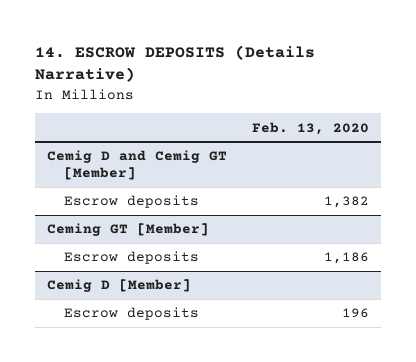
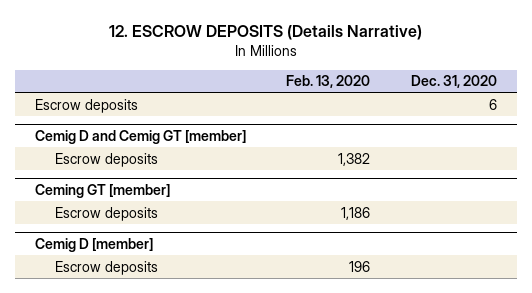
[34,44,315,83] 14. ESCROW DEPOSITS (Details Narrative) -> [108,24,422,40] 12. ESCROW DEPOSITS (Details Narrative)
none -> [410,75,497,89] Dec. 31, 2020
none -> [35,98,139,113] Escrow deposits
[46,150,227,180] Cemig D and Cemig GT [Member] -> [35,129,247,144] Cemig D and Cemig GT [member]
[46,223,209,237] Ceming GT [Member] -> [35,183,171,198] Ceming GT [member]
[46,279,191,293] Cemig D [Member] -> [35,237,154,252] Cemig D [member]

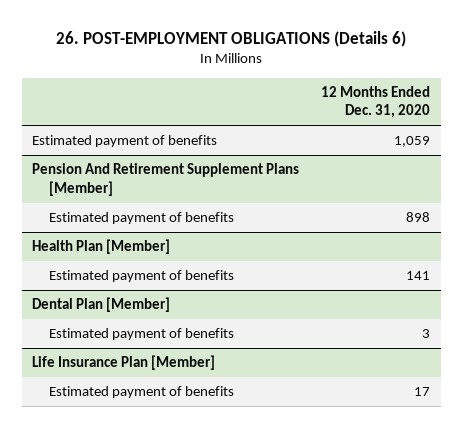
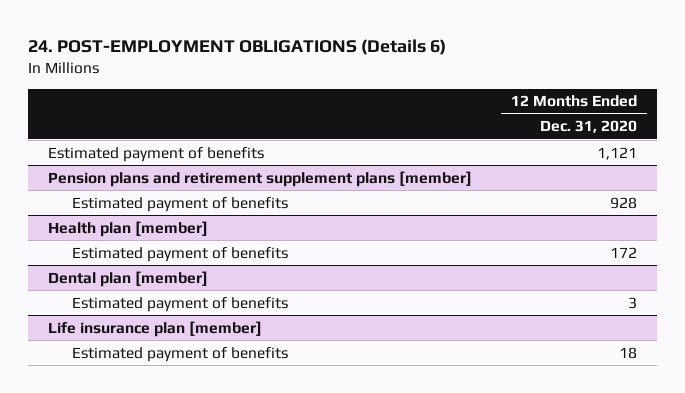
[56,30,407,47] 26. POST-EMPLOYMENT OBLIGATIONS (Details 6) -> [28,39,447,56] 24. POST-EMPLOYMENT OBLIGATIONS (Details 6)
[393,136,430,148] 1,059 -> [596,146,637,160] 1,121
[32,163,300,196] Pension And Retirement Supplement Plans [Member] -> [47,170,472,187] Pension plans and retirement supplement plans [member]
[405,212,430,223] 898 -> [609,196,637,209] 928
[32,239,171,255] Health Plan [Member] -> [47,220,208,237] Health plan [member]
[405,271,430,281] 141 -> [609,246,637,258] 172
[32,297,171,313] Dental Plan [Member] -> [47,270,208,287] Dental plan [member]
[32,355,216,371] Life Insurance Plan [Member] -> [47,320,262,337] Life insurance plan [member]
[413,387,430,397] 17 -> [618,346,637,359] 18

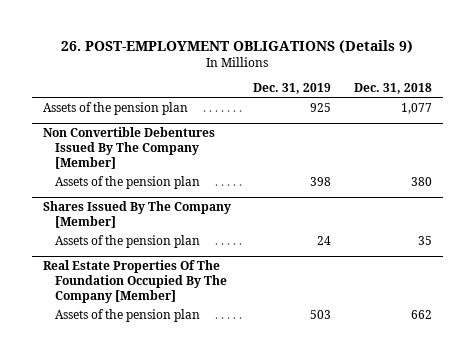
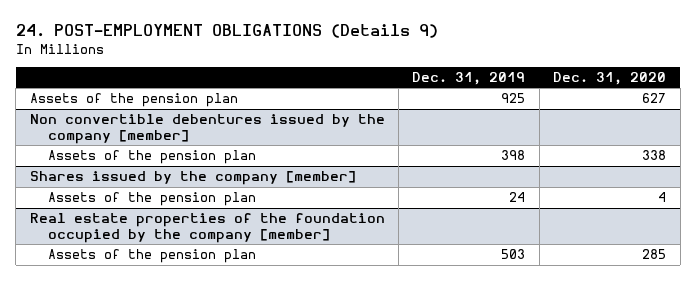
[61,39,414,53] 26. POST-EMPLOYMENT OBLIGATIONS (Details 9) -> [15,24,438,39] 24. POST-EMPLOYMENT OBLIGATIONS (Details 9)
[353,83,432,95] Dec. 31, 2018 -> none
none -> [553,72,667,86] Dec. 31, 2020
[43,127,216,170] Non Convertible Debentures Issued By The Company [Member] -> [29,114,385,144] Non convertible debentures issued by the company [member]
[43,201,232,229] Shares Issued By The Company [Member] -> [29,171,356,186] Shares issued by the company [member]
[43,260,227,304] Real Estate Properties Of The Foundation Occupied By The Company [Member] -> [29,213,385,243] Real estate properties of the foundation occupied by the company [member]

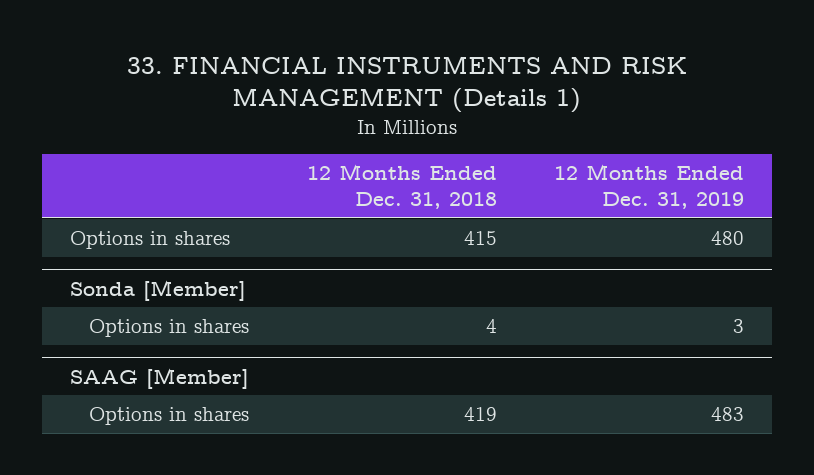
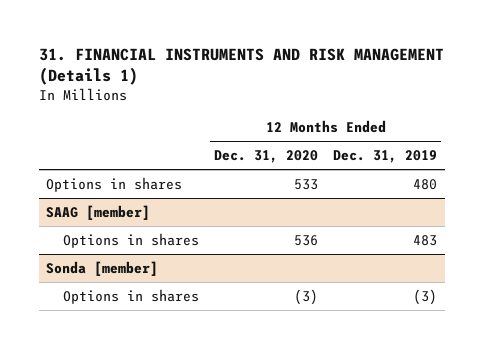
[127,55,688,113] 33. FINANCIAL INSTRUMENTS AND RISK MANAGEMENT (Details 1) -> [38,48,444,86] 31. FINANCIAL INSTRUMENTS AND RISK MANAGEMENT (Details 1)
[306,164,497,210] 12 Months Ended Dec. 31, 2018 -> none
none -> [213,150,318,164] Dec. 31, 2020
[70,279,247,301] Sonda [Member] -> none
[89,318,250,337] Options in shares -> none
[70,367,250,389] SAAG [Member] -> [46,204,151,220] SAAG [member]
none -> [46,260,159,276] Sonda [member]
none -> [62,288,199,304] Options in shares

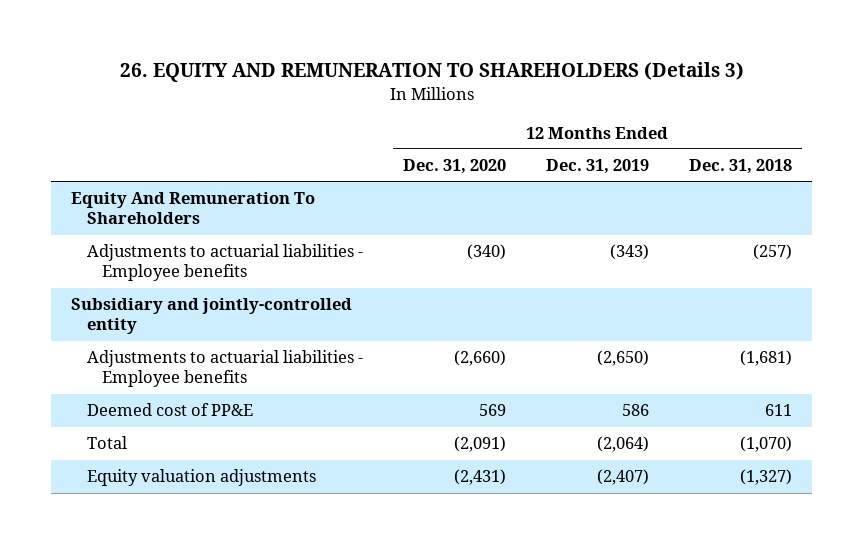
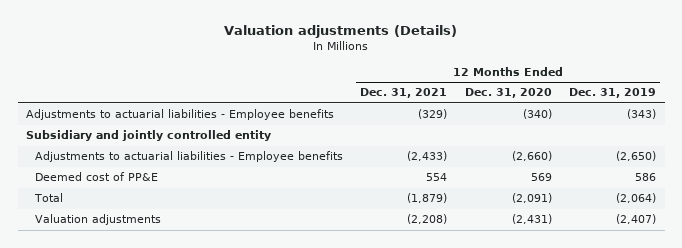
[119,62,744,83] 26. EQUITY AND REMUNERATION TO SHAREHOLDERS (Details 3) -> [224,25,458,39] Valuation adjustments (Details)
[689,159,793,175] Dec. 31, 2018 -> none
none -> [360,88,448,99] Dec. 31, 2021
[71,192,316,225] Equity And Remuneration To Shareholders -> none
[71,298,353,335] Subsidiary and jointly-controlled entity -> [26,130,272,142] Subsidiary and jointly controlled entity
[86,469,316,487] Equity valuation adjustments -> [34,214,161,226] Valuation adjustments

